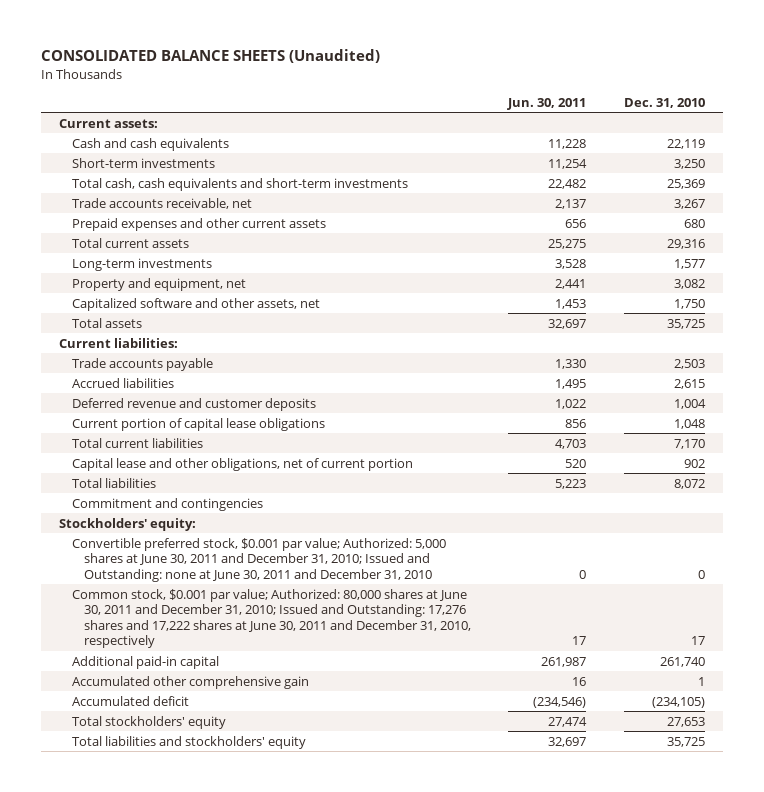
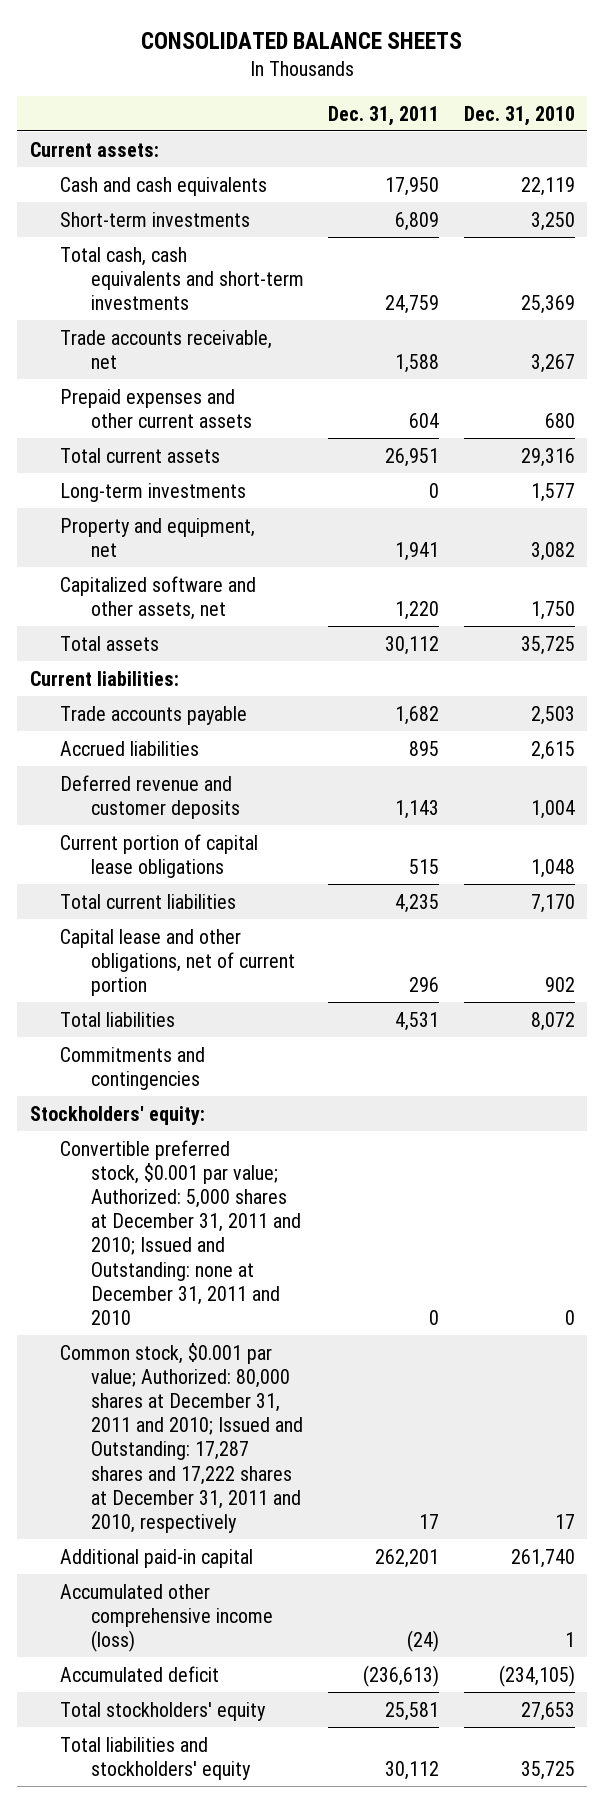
[40,49,380,64] CONSOLIDATED BALANCE SHEETS (Unaudited) -> [141,31,463,49] CONSOLIDATED BALANCE SHEETS
[507,97,587,110] Jun. 30, 2011 -> none
none -> [328,105,440,126] Dec. 31, 2011
[71,497,263,511] Commitment and contingencies -> [60,1046,206,1090] Commitments and contingencies
[71,537,446,582] Convertible preferred stock, $0.001 par value; Authorized: 5,000 shares at June 30, 2011 and December 31, 2010; Issued and Outstanding: none at June 30, 2011 and December 31, 2010 -> [60,1139,301,1326] Convertible preferred stock, $0.001 par value; Authorized: 5,000 shares at December 31, 2011 and 2010; Issued and Outstanding: none at December 31, 2011 and 2010
[71,588,472,649] Common stock, $0.001 par value; Authorized: 80,000 shares at June 30, 2011 and December 31, 2010; Issued and Outstanding: 17,276 shares and 17,222 shares at June 30, 2011 and December 31, 2010, respectively -> [60,1342,303,1534] Common stock, $0.001 par value; Authorized: 80,000 shares at December 31, 2011 and 2010; Issued and Outstanding: 17,287 shares and 17,222 shares at December 31, 2011 and 2010, respectively
[71,675,309,689] Accumulated other comprehensive gain -> [60,1583,273,1653] Accumulated other comprehensive income (loss)

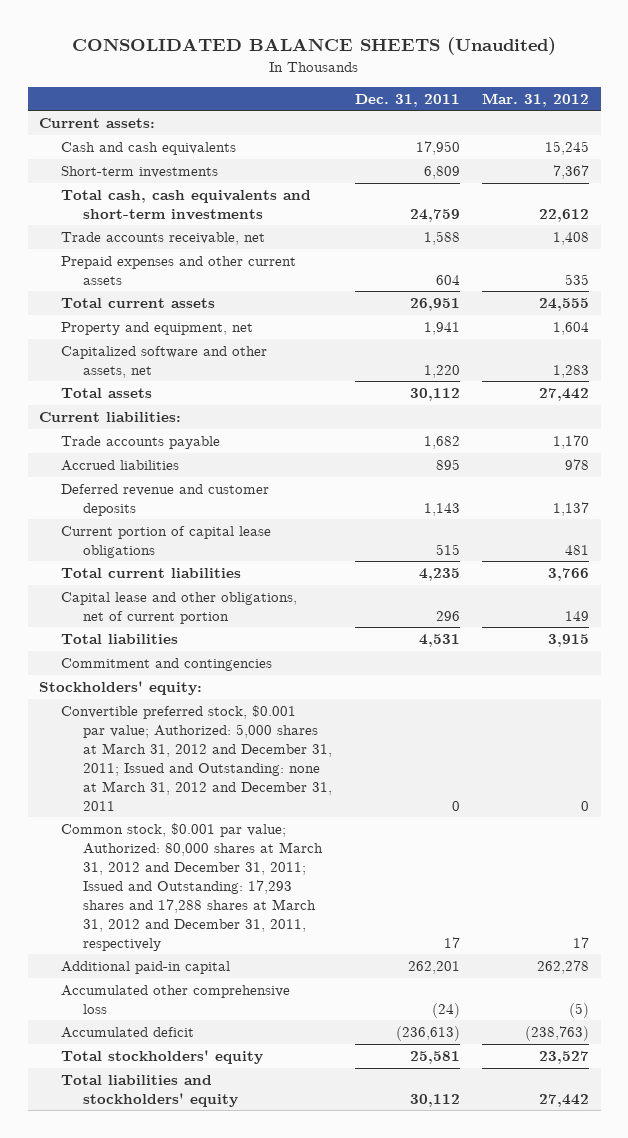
[141,31,463,49] CONSOLIDATED BALANCE SHEETS -> [72,37,557,56] CONSOLIDATED BALANCE SHEETS (Unaudited)
[463,105,575,126] Dec. 31, 2010 -> none
none -> [482,92,590,107] Mar. 31, 2012
[60,482,247,502] Long-term investments -> none
[60,1046,206,1090] Commitments and contingencies -> [60,658,272,672] Commitment and contingencies
[60,1139,301,1326] Convertible preferred stock, $0.001 par value; Authorized: 5,000 shares at December 31, 2011 and 2010; Issued and Outstanding: none at December 31, 2011 and 2010 -> [60,705,333,811] Convertible preferred stock, $0.001 par value; Authorized: 5,000 shares at March 31, 2012 and December 31, 2011; Issued and Outstanding: none at March 31, 2012 and December 31, 2011
[60,1342,303,1534] Common stock, $0.001 par value; Authorized: 80,000 shares at December 31, 2011 and 2010; Issued and Outstanding: 17,287 shares and 17,222 shares at December 31, 2011 and 2010, respectively -> [60,823,324,951] Common stock, $0.001 par value; Authorized: 80,000 shares at March 31, 2012 and December 31, 2011; Issued and Outstanding: 17,293 shares and 17,288 shares at March 31, 2012 and December 31, 2011, respectively
[60,1583,273,1653] Accumulated other comprehensive income (loss) -> [60,985,290,1014] Accumulated other comprehensive loss

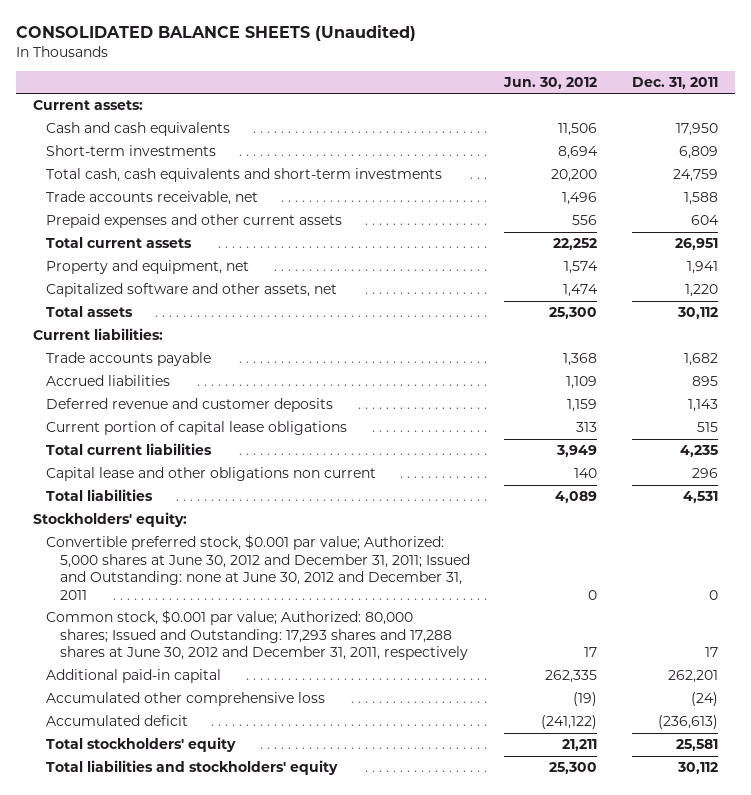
[482,92,590,107] Mar. 31, 2012 -> none
none -> [503,76,598,89] Jun. 30, 2012
[60,592,297,624] Capital lease and other obligations, net of current portion -> [46,467,377,482] Capital lease and other obligations non current
[60,658,272,672] Commitment and contingencies -> none
[60,705,333,811] Convertible preferred stock, $0.001 par value; Authorized: 5,000 shares at March 31, 2012 and December 31, 2011; Issued and Outstanding: none at March 31, 2012 and December 31, 2011 -> [46,535,470,601] Convertible preferred stock, $0.001 par value; Authorized: 5,000 shares at June 30, 2012 and December 31, 2011; Issued and Outstanding: none at June 30, 2012 and December 31, 2011
[60,823,324,951] Common stock, $0.001 par value; Authorized: 80,000 shares at March 31, 2012 and December 31, 2011; Issued and Outstanding: 17,293 shares and 17,288 shares at March 31, 2012 and December 31, 2011, respectively -> [46,610,468,661] Common stock, $0.001 par value; Authorized: 80,000 shares; Issued and Outstanding: 17,293 shares and 17,288 shares at June 30, 2012 and December 31, 2011, respectively

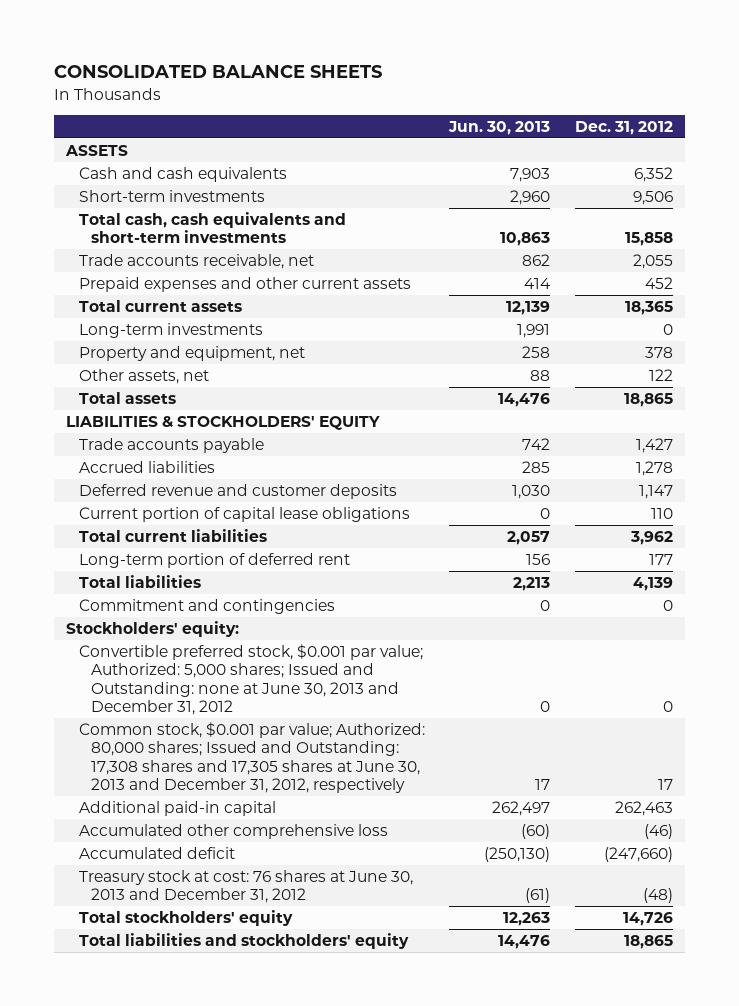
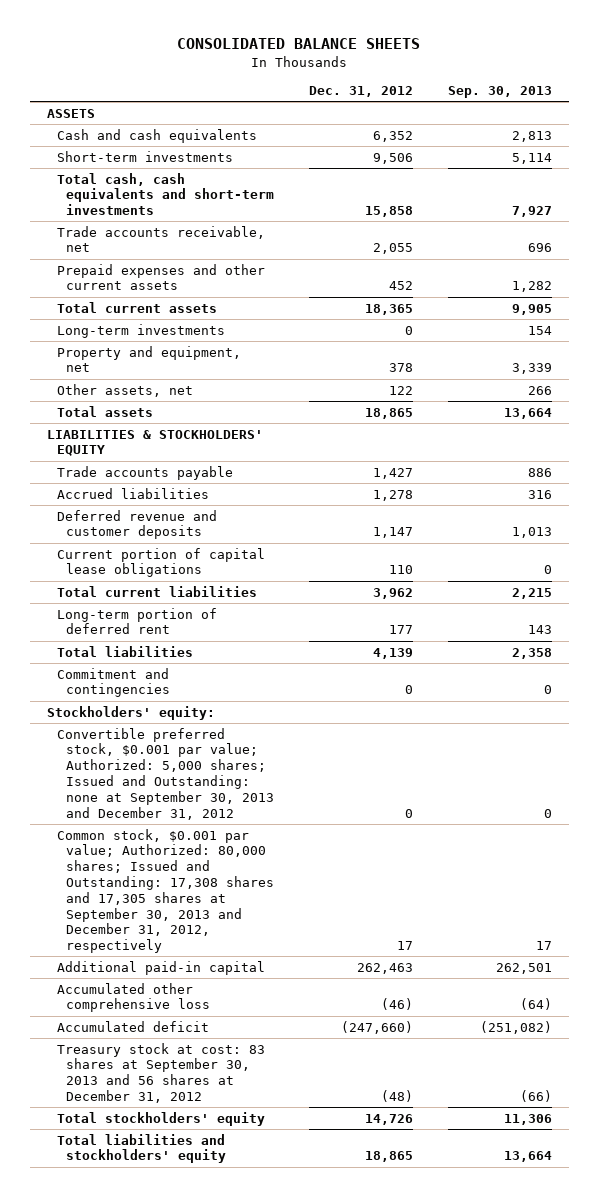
[448,121,551,136] Jun. 30, 2013 -> none
none -> [447,85,552,98] Sep. 30, 2013
[78,643,423,716] Convertible preferred stock, $0.001 par value; Authorized: 5,000 shares; Issued and Outstanding: none at June 30, 2013 and December 31, 2012 -> [56,727,275,820] Convertible preferred stock, $0.001 par value; Authorized: 5,000 shares; Issued and Outstanding: none at September 30, 2013 and December 31, 2012
[78,721,425,794] Common stock, $0.001 par value; Authorized: 80,000 shares; Issued and Outstanding: 17,308 shares and 17,305 shares at June 30, 2013 and December 31, 2012, respectively -> [56,828,275,954] Common stock, $0.001 par value; Authorized: 80,000 shares; Issued and Outstanding: 17,308 shares and 17,305 shares at September 30, 2013 and December 31, 2012, respectively
[78,869,413,904] Treasury stock at cost: 76 shares at June 30, 2013 and December 31, 2012 -> [56,1042,265,1103] Treasury stock at cost: 83 shares at September 30, 2013 and 56 shares at December 31, 2012

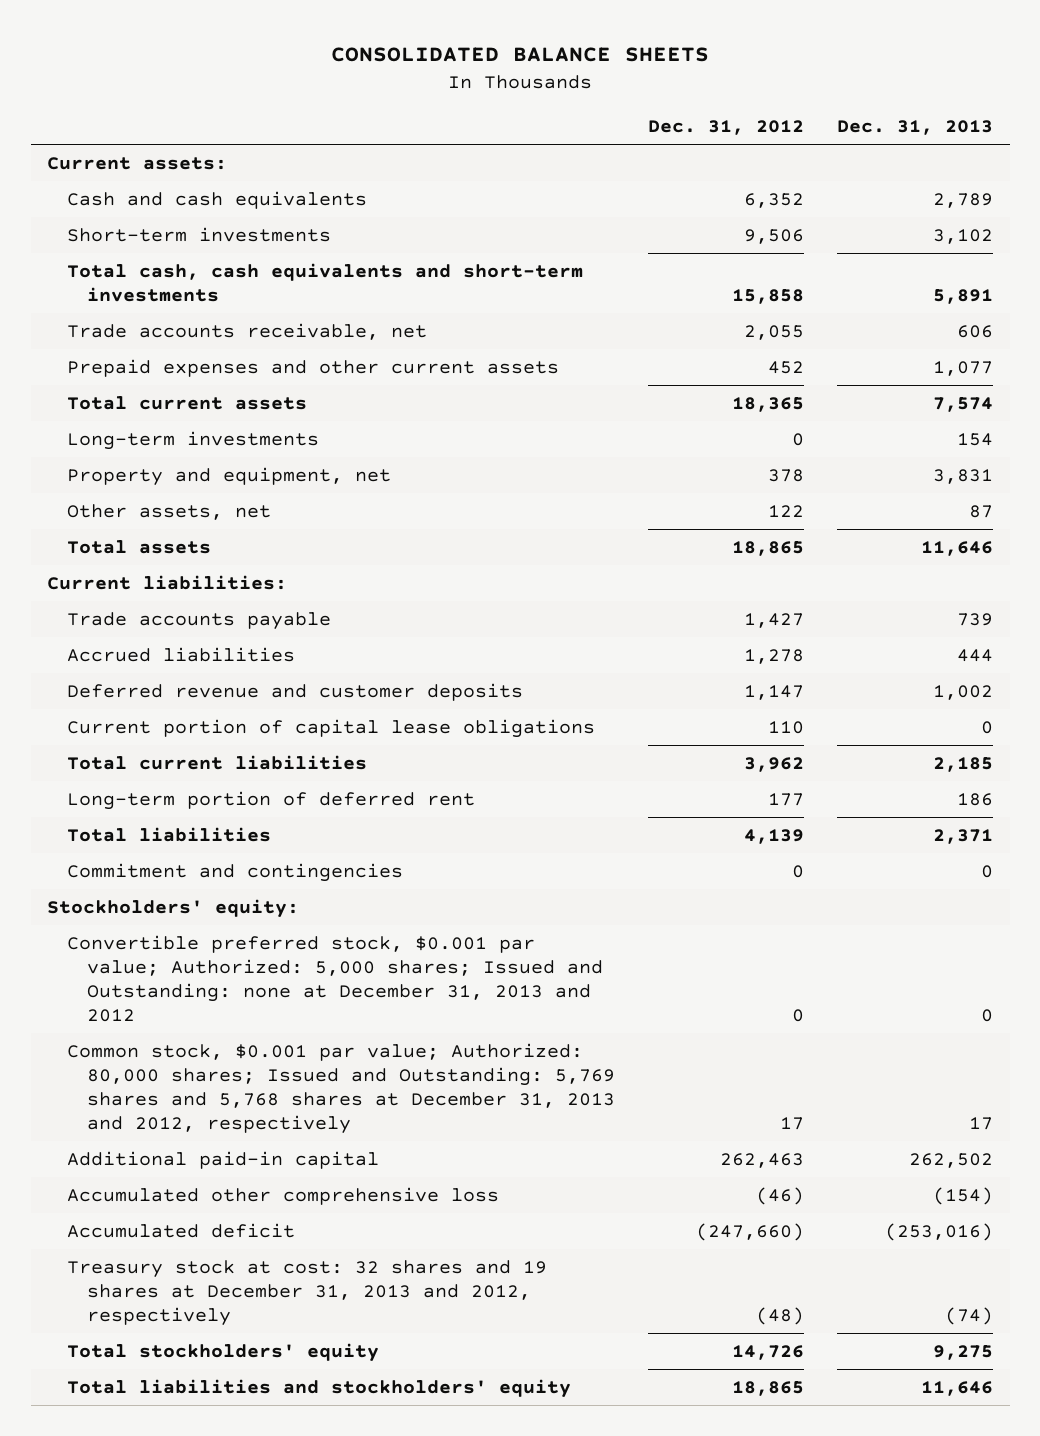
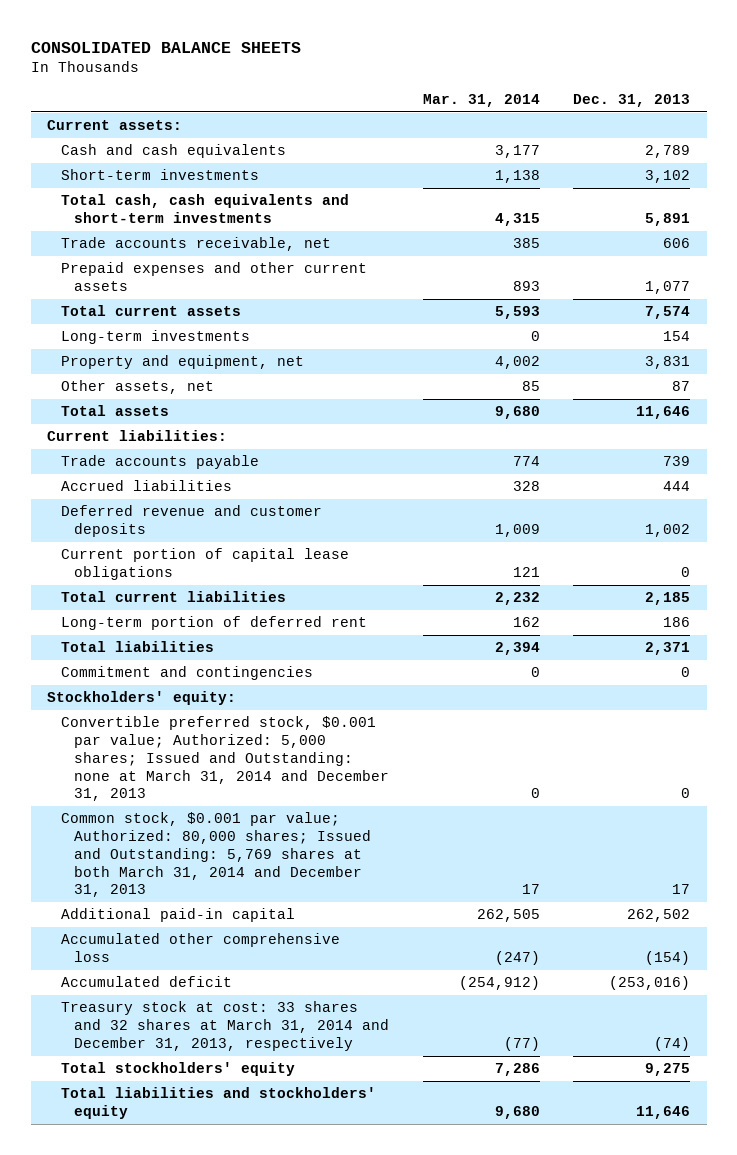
[648,120,805,136] Dec. 31, 2012 -> none
none -> [422,93,540,107] Mar. 31, 2014
[66,935,603,1023] Convertible preferred stock, $0.001 par value; Authorized: 5,000 shares; Issued and Outstanding: none at December 31, 2013 and 2012 -> [60,716,390,802] Convertible preferred stock, $0.001 par value; Authorized: 5,000 shares; Issued and Outstanding: none at March 31, 2014 and December 31, 2013
[66,1043,615,1135] Common stock, $0.001 par value; Authorized: 80,000 shares; Issued and Outstanding: 5,769 shares and 5,768 shares at December 31, 2013 and 2012, respectively -> [60,812,372,898] Common stock, $0.001 par value; Authorized: 80,000 shares; Issued and Outstanding: 5,769 shares at both March 31, 2014 and December 31, 2013
[66,1260,547,1327] Treasury stock at cost: 32 shares and 19 shares at December 31, 2013 and 2012, respectively -> [60,1001,390,1051] Treasury stock at cost: 33 shares and 32 shares at March 31, 2014 and December 31, 2013, respectively

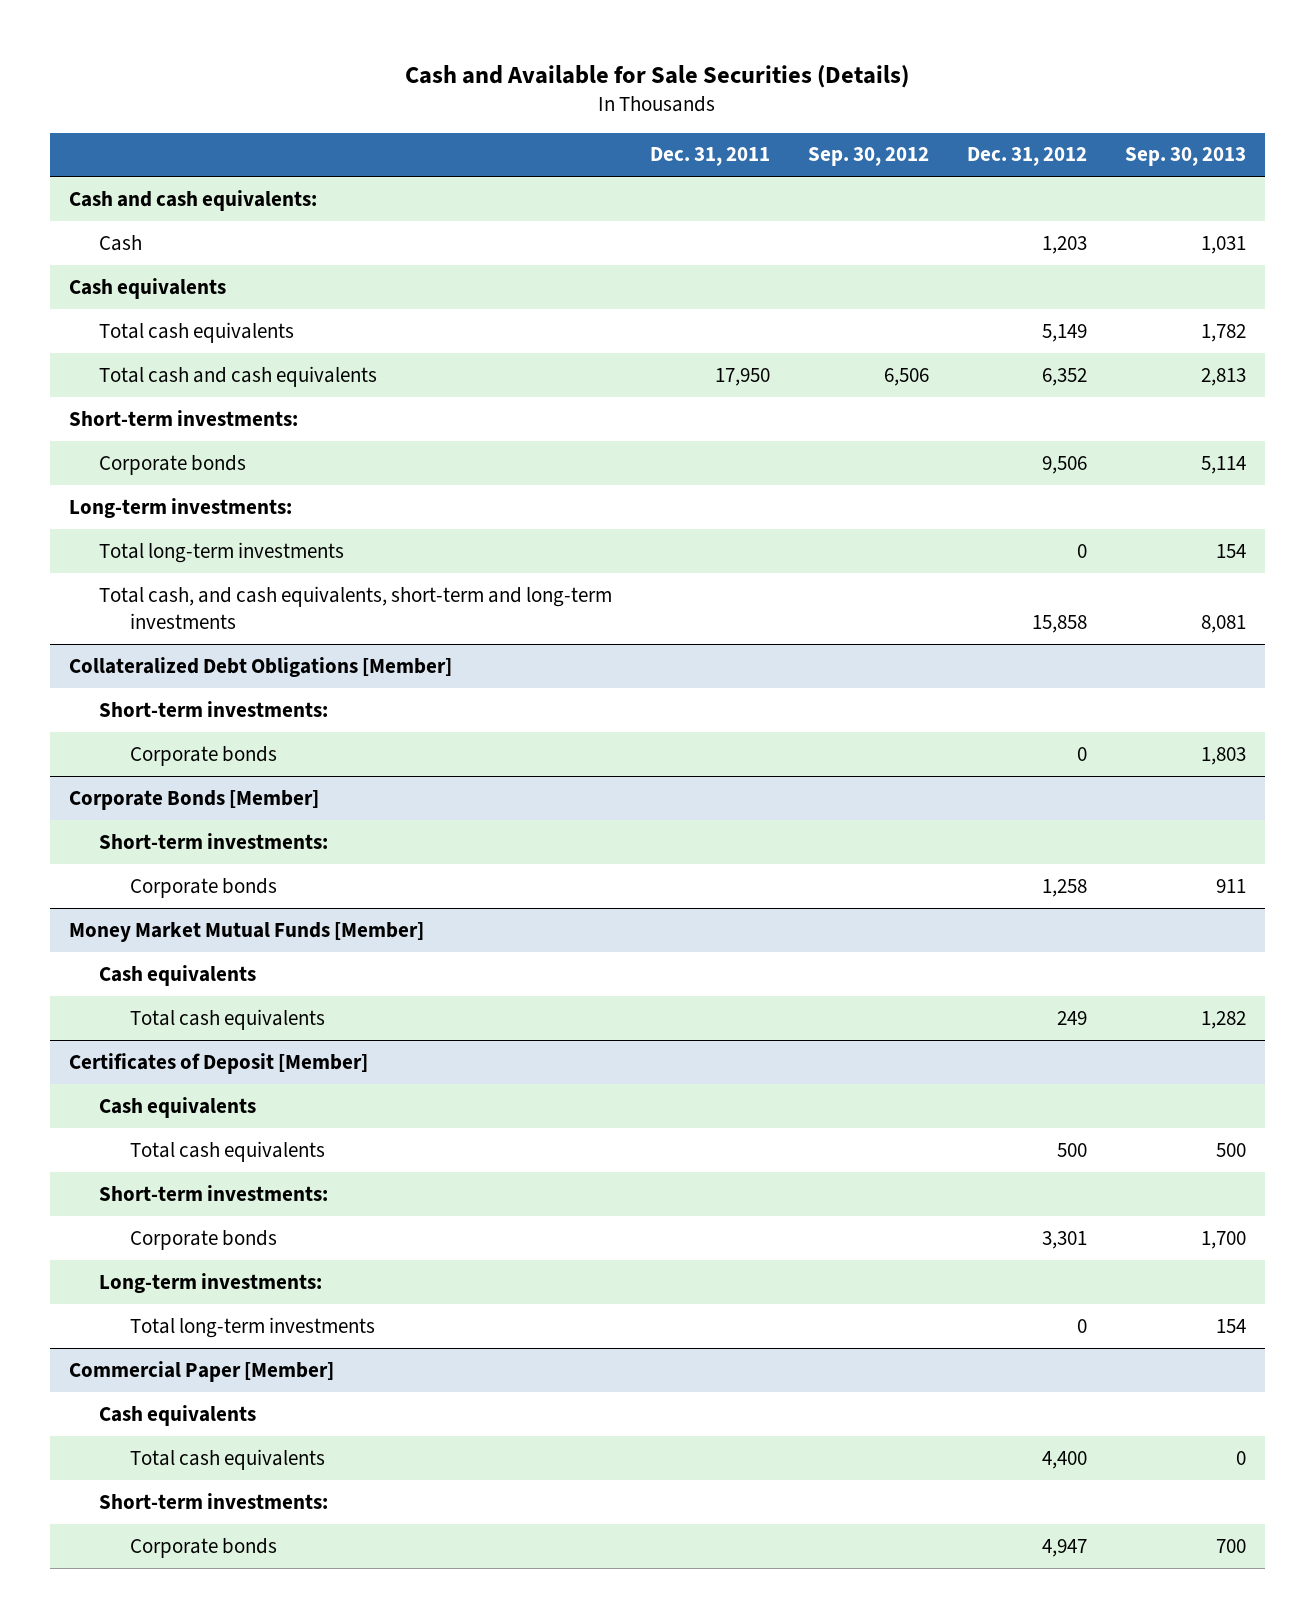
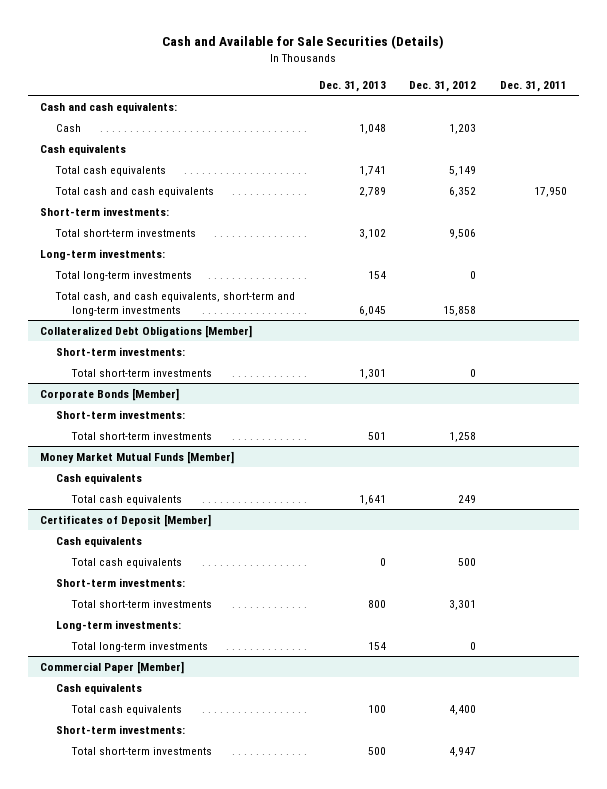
[807,147,929,167] Sep. 30, 2012 -> none
[1124,147,1246,167] Sep. 30, 2013 -> none
none -> [318,80,386,92] Dec. 31, 2013
[99,454,247,475] Corporate bonds -> [55,228,197,237] Total short-term investments
[129,745,277,766] Corporate bonds -> [71,368,213,377] Total short-term investments
[129,877,277,898] Corporate bonds -> [71,431,213,440] Total short-term investments
[129,1229,277,1250] Corporate bonds -> [71,599,213,608] Total short-term investments
[129,1537,277,1558] Corporate bonds -> [71,746,213,755] Total short-term investments

